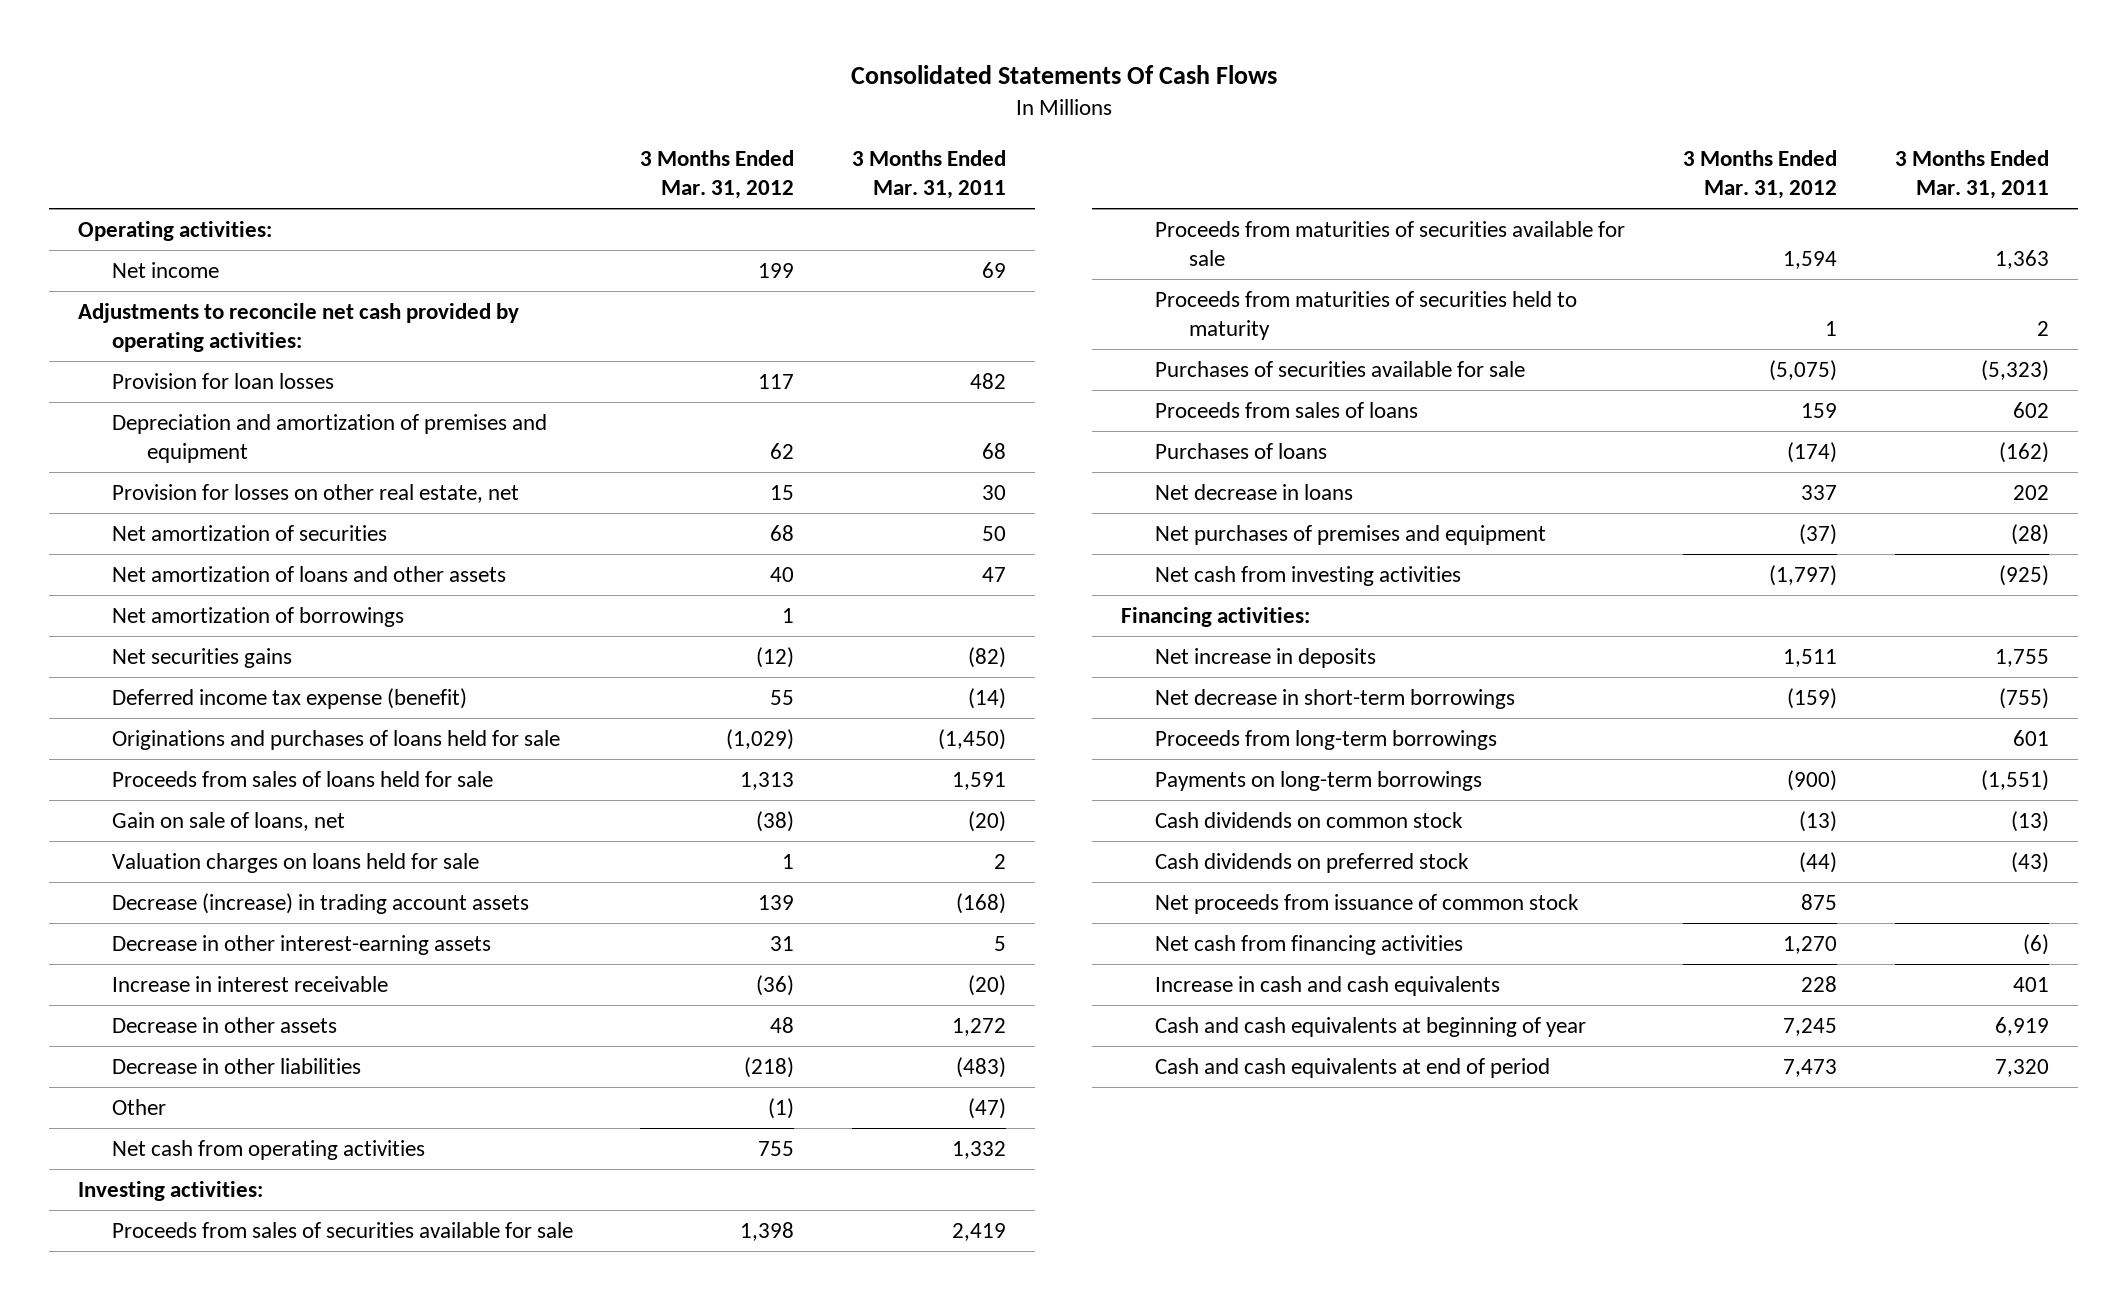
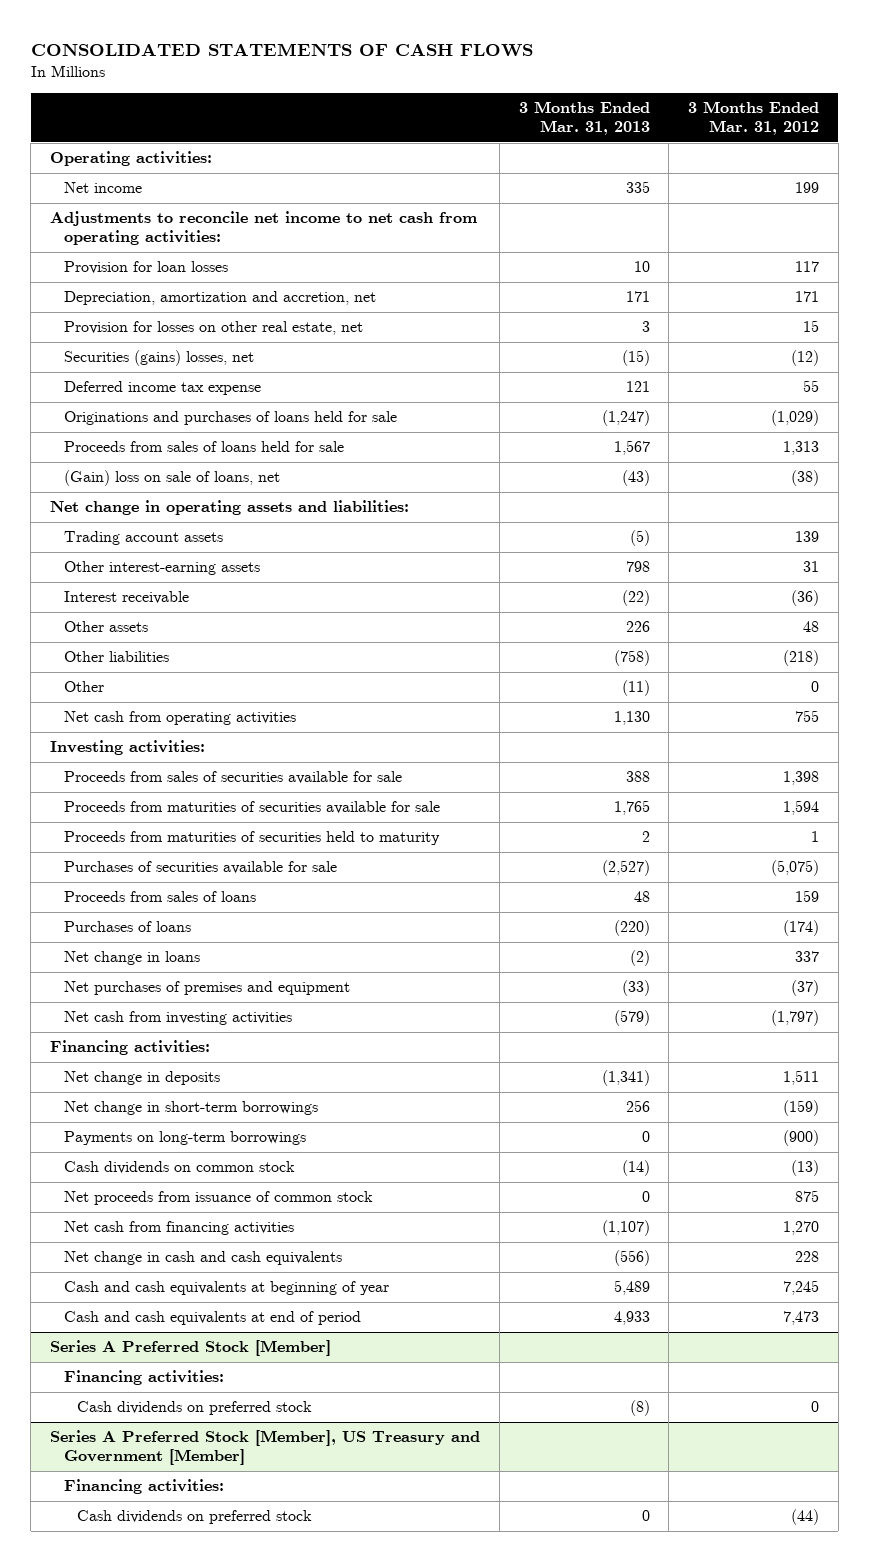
[850,65,1277,85] Consolidated Statements Of Cash Flows -> [30,42,533,57] CONSOLIDATED STATEMENTS OF CASH FLOWS
[852,149,1007,199] 3 Months Ended Mar. 31, 2011 -> none
none -> [518,101,650,136] 3 Months Ended Mar. 31, 2013
[78,303,520,353] Adjustments to reconcile net cash provided by operating activities: -> [50,211,478,246] Adjustments to reconcile net income to net cash from operating activities:
[112,414,548,464] Depreciation and amortization of premises and equipment -> none
none -> [63,291,376,306] Depreciation, amortization and accretion, net
[112,525,388,542] Net amortization of securities -> none
[112,566,507,583] Net amortization of loans and other assets -> none
[112,607,405,628] Net amortization of borrowings -> none
[112,648,293,669] Net securities gains -> [63,350,254,367] Securities (gains) losses, net
[112,688,468,710] Deferred income tax expense (benefit) -> [63,381,261,396] Deferred income tax expense
[112,853,480,874] Valuation charges on loans held for sale -> none
[112,812,346,832] Gain on sale of loans, net -> [63,470,280,487] (Gain) loss on sale of loans, net
none -> [50,500,410,516] Net change in operating assets and liabilities:
[112,893,530,915] Decrease (increase) in trading account assets -> [63,531,223,546] Trading account assets
[112,935,492,956] Decrease in other interest-earning assets -> [63,561,260,576] Other interest-earning assets
[112,976,389,993] Increase in interest receivable -> [63,591,189,605] Interest receivable
[112,1017,338,1034] Decrease in other assets -> [63,621,148,633] Other assets
[112,1058,362,1075] Decrease in other liabilities -> [63,651,169,663] Other liabilities
[768,1098,795,1120] (1) -> [811,681,820,693] 0
[1155,484,1354,501] Net decrease in loans -> [63,951,200,966] Net change in loans
[1155,730,1498,751] Proceeds from long-term borrowings -> none
[1155,648,1377,669] Net increase in deposits -> [63,1071,220,1086] Net change in deposits
[1155,689,1516,710] Net decrease in short-term borrowings -> [63,1101,318,1116] Net change in short-term borrowings
[1155,853,1470,874] Cash dividends on preferred stock -> none
[1155,976,1501,997] Increase in cash and cash equivalents -> [63,1251,342,1266] Net change in cash and cash equivalents
none -> [50,1340,332,1357] Series A Preferred Stock [Member]
none -> [63,1370,224,1386] Financing activities:
none -> [77,1401,313,1416] Cash dividends on preferred stock
none -> [50,1430,481,1466] Series A Preferred Stock [Member], US Treasury and Government [Member]
none -> [63,1479,224,1495] Financing activities:
none -> [77,1510,313,1525] Cash dividends on preferred stock

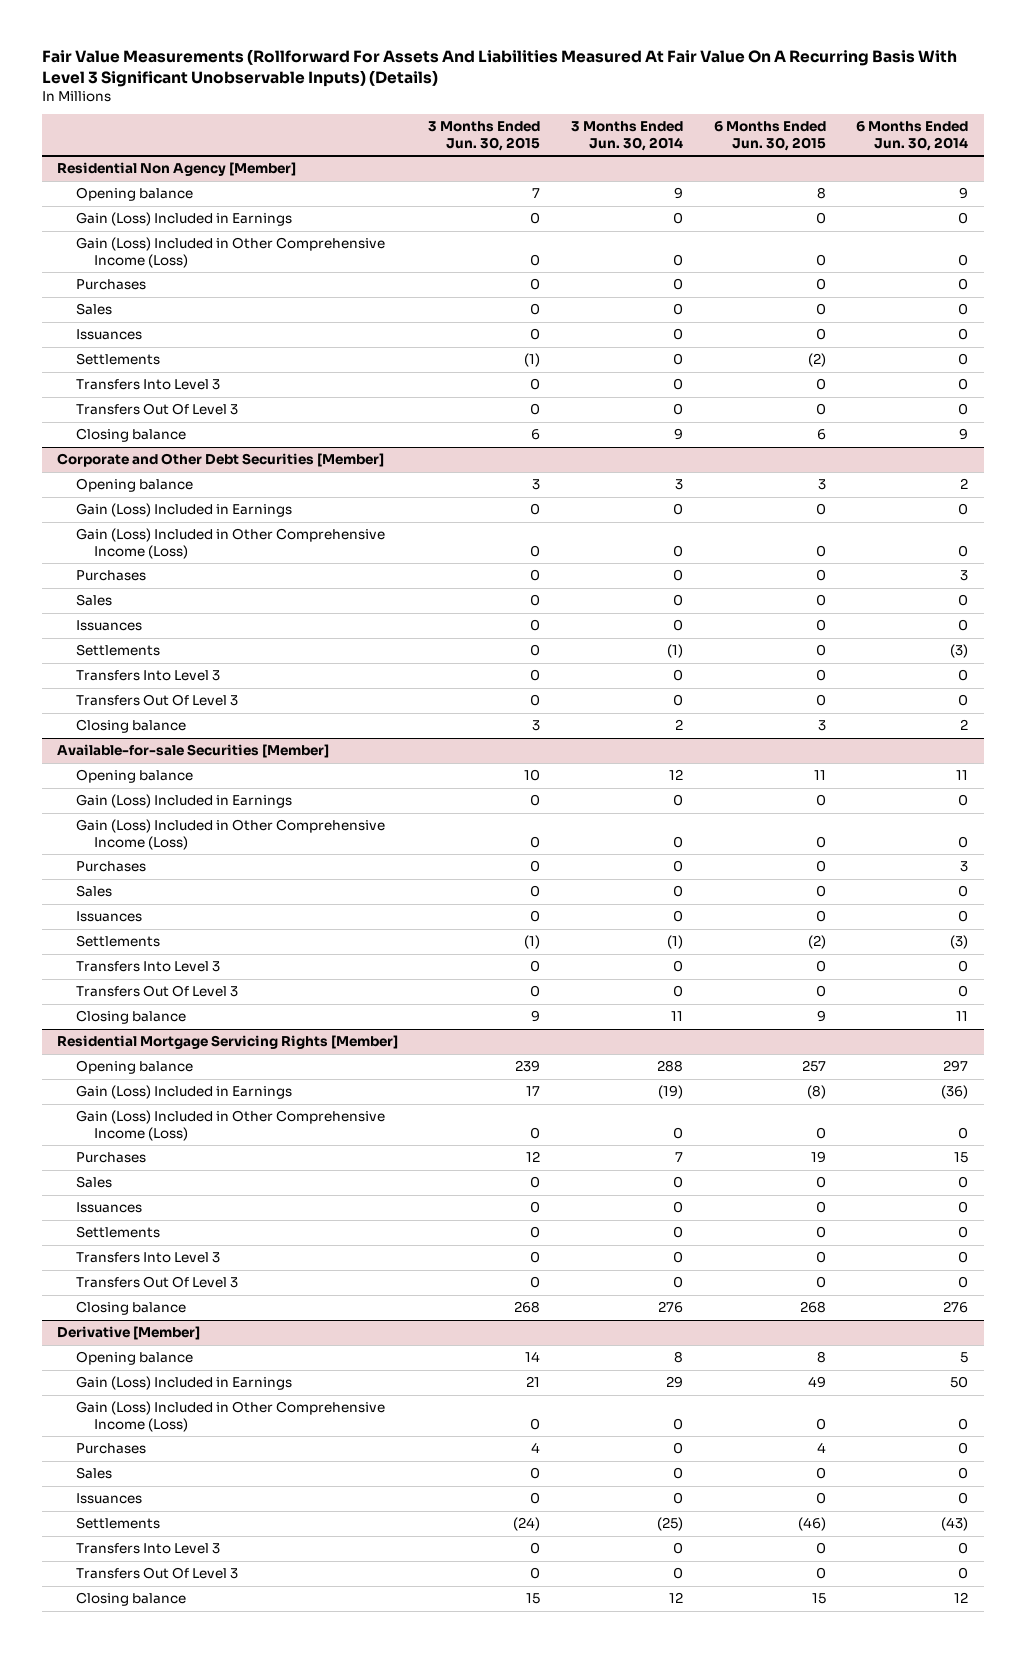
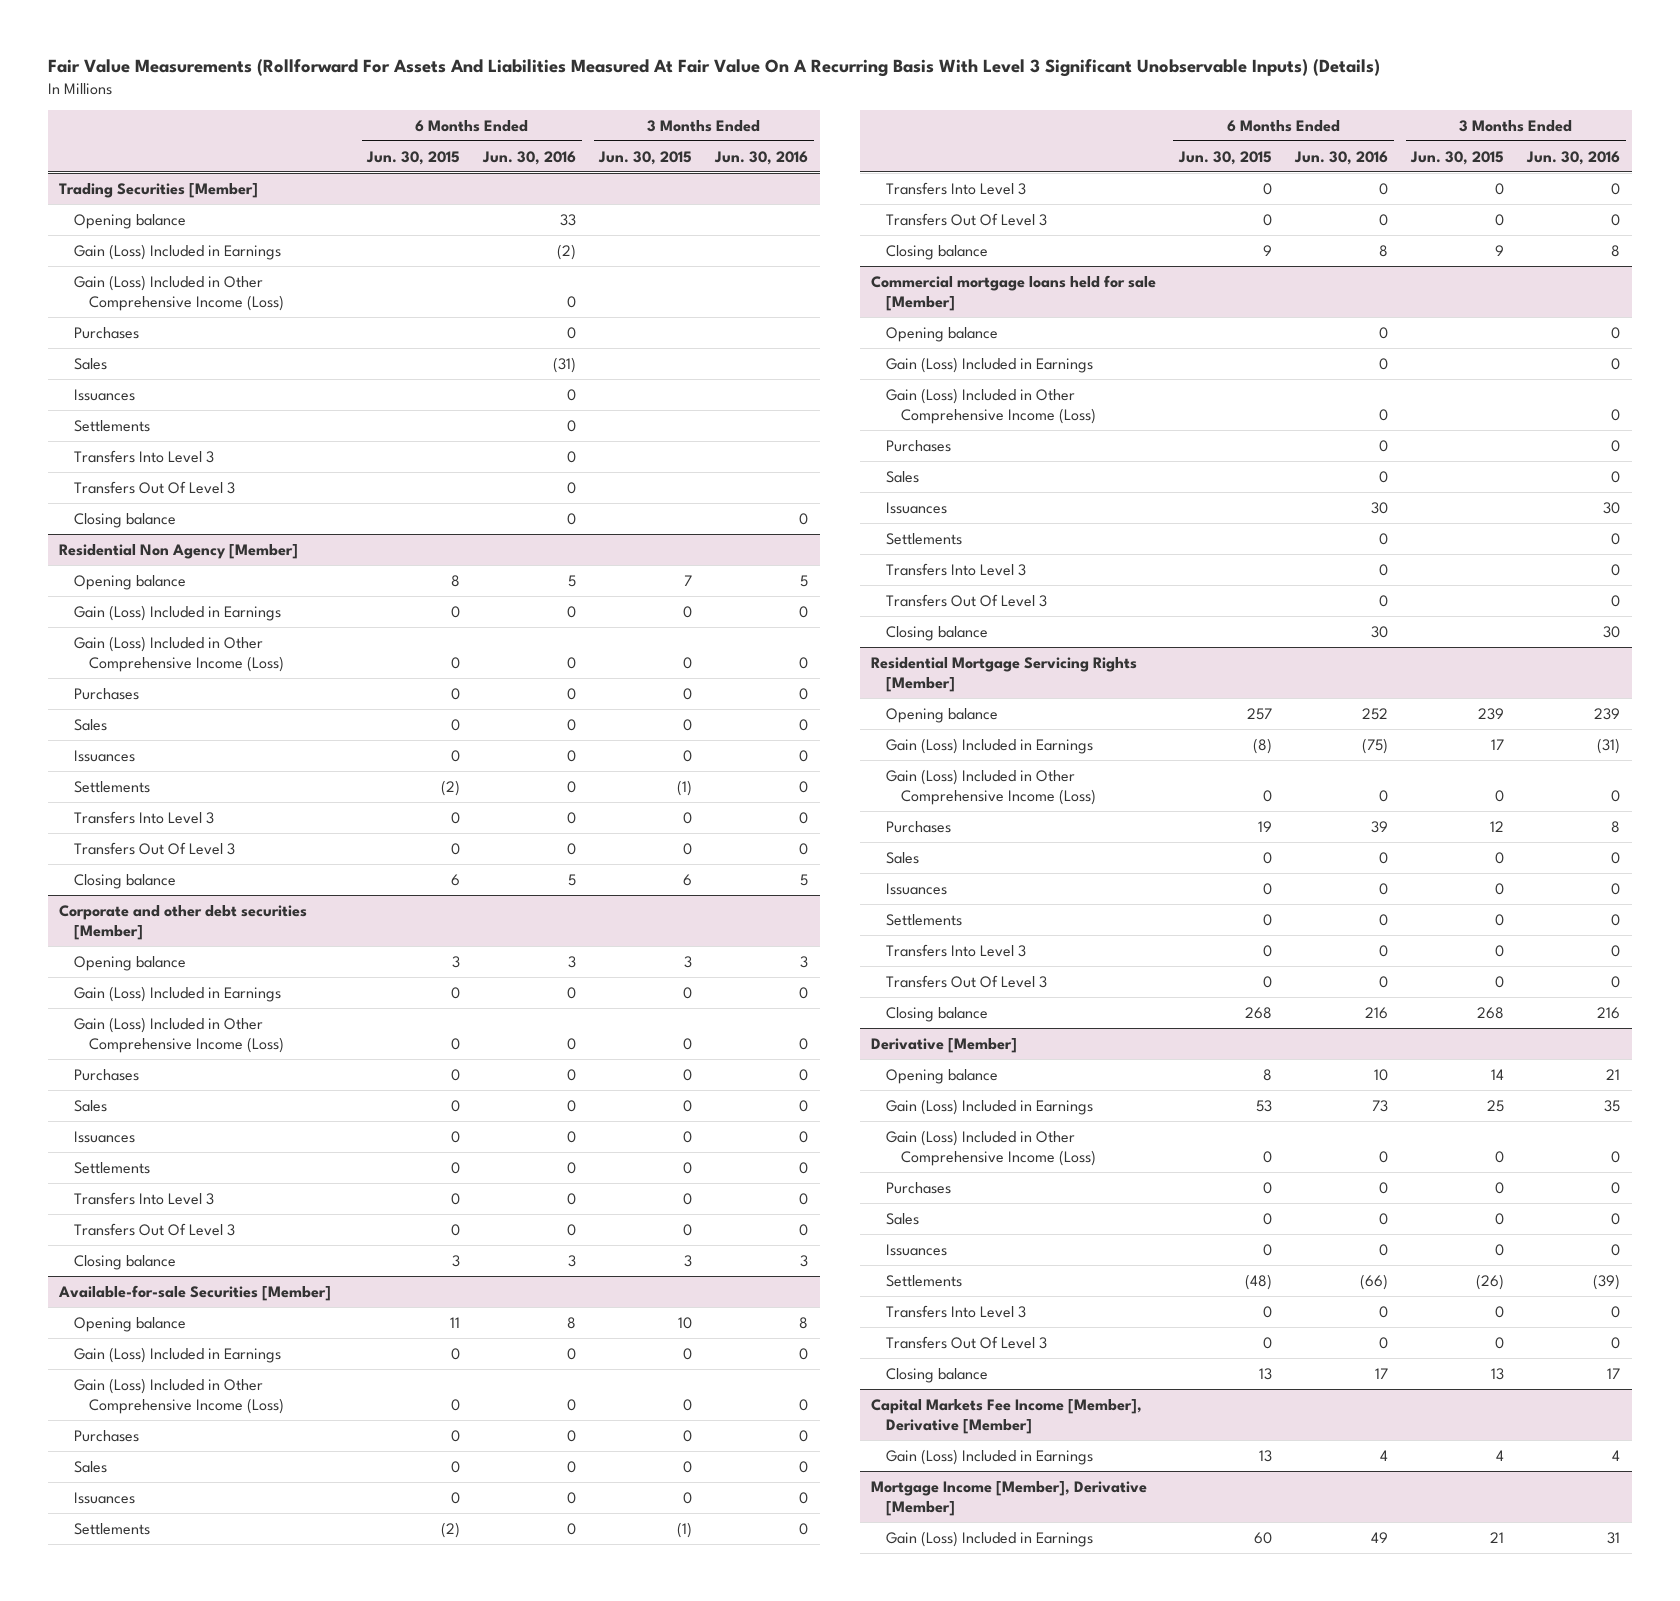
[571,121,684,151] 3 Months Ended Jun. 30, 2014 -> none
[856,121,969,151] 6 Months Ended Jun. 30, 2014 -> none
none -> [482,150,577,165] Jun. 30, 2016
none -> [714,150,809,165] Jun. 30, 2016
none -> [59,182,259,198] Trading Securities [Member]
none -> [74,213,187,229] Opening balance
none -> [74,243,282,260] Gain (Loss) Included in Earnings
none -> [74,274,284,311] Gain (Loss) Included in Other Comprehensive Income (Loss)
none -> [74,326,140,339] Purchases
none -> [74,357,108,370] Sales
none -> [74,388,136,401] Issuances
none -> [74,419,151,432] Settlements
none -> [74,449,215,463] Transfers Into Level 3
none -> [74,480,236,494] Transfers Out Of Level 3
none -> [74,512,177,528] Closing balance
[56,453,384,468] Corporate and Other Debt Securities [Member] -> [59,904,308,940] Corporate and other debt securities [Member]
none -> [871,274,1157,311] Commercial mortgage loans held for sale [Member]
none -> [886,326,999,342] Opening balance
none -> [886,356,1094,373] Gain (Loss) Included in Earnings
none -> [886,387,1096,424] Gain (Loss) Included in Other Comprehensive Income (Loss)
none -> [886,439,952,452] Purchases
none -> [886,470,920,483] Sales
none -> [886,501,948,514] Issuances
none -> [886,532,963,545] Settlements
none -> [886,562,1027,576] Transfers Into Level 3
none -> [886,593,1048,607] Transfers Out Of Level 3
none -> [886,625,989,641] Closing balance
[526,1376,541,1388] 21 -> [1487,1099,1505,1112] 25
[807,1376,826,1389] 49 -> [1256,1099,1273,1112] 53
[531,1442,541,1454] 4 -> [1495,1181,1505,1194] 0
[816,1442,826,1454] 4 -> [1263,1181,1273,1194] 0
[513,1517,541,1532] (24) -> [1476,1273,1505,1290] (26)
[797,1517,826,1532] (46) -> [1245,1273,1273,1290] (48)
[526,1593,541,1605] 15 -> [1491,1367,1505,1380] 13
[811,1593,826,1605] 15 -> [1259,1367,1273,1380] 13
none -> [871,1398,1143,1434] Capital Markets Fee Income [Member], Derivative [Member]
none -> [886,1448,1094,1465] Gain (Loss) Included in Earnings
none -> [871,1480,1148,1516] Mortgage Income [Member], Derivative [Member]
none -> [886,1530,1094,1547] Gain (Loss) Included in Earnings

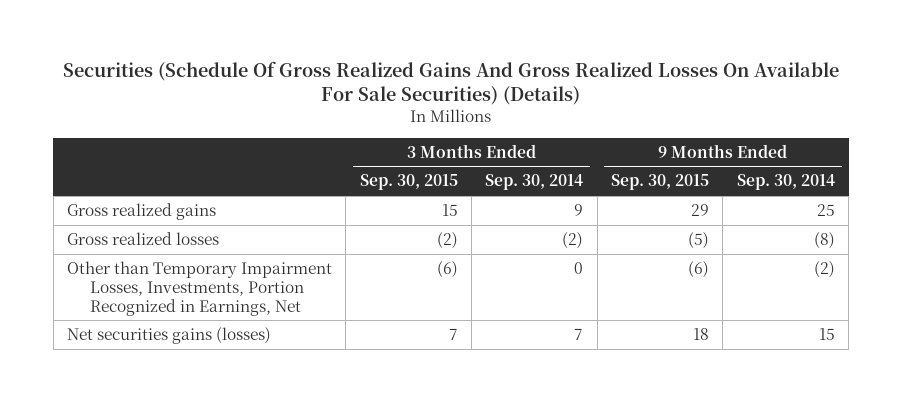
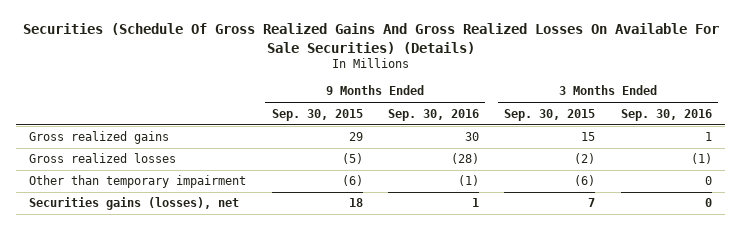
[485,174,584,191] Sep. 30, 2014 -> none
[736,174,835,191] Sep. 30, 2014 -> none
none -> [388,108,480,121] Sep. 30, 2016
none -> [620,108,712,121] Sep. 30, 2016
[67,261,333,316] Other than Temporary Impairment Losses, Investments, Portion Recognized in Earnings, Net -> [29,175,247,189] Other than temporary impairment
[67,327,272,345] Net securities gains (losses) -> [29,197,240,211] Securities gains (losses), net

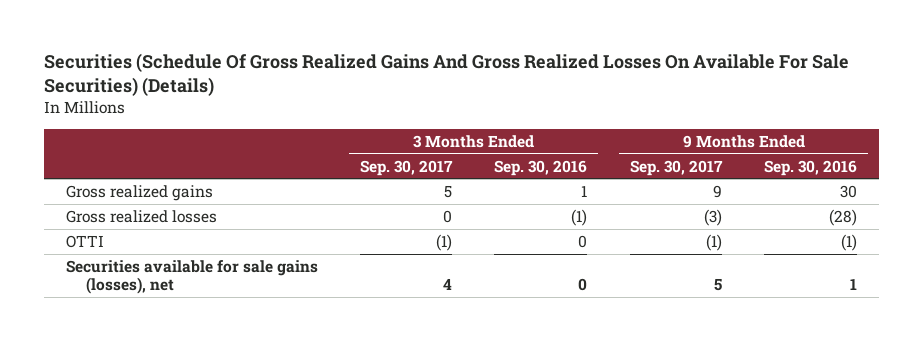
[271,108,363,121] Sep. 30, 2015 -> none
[504,108,596,121] Sep. 30, 2015 -> none
none -> [360,159,454,176] Sep. 30, 2017
none -> [629,159,723,176] Sep. 30, 2017
[29,175,247,189] Other than temporary impairment -> [65,234,104,248] OTTI
[29,197,240,211] Securities gains (losses), net -> [65,259,318,295] Securities available for sale gains (losses), net

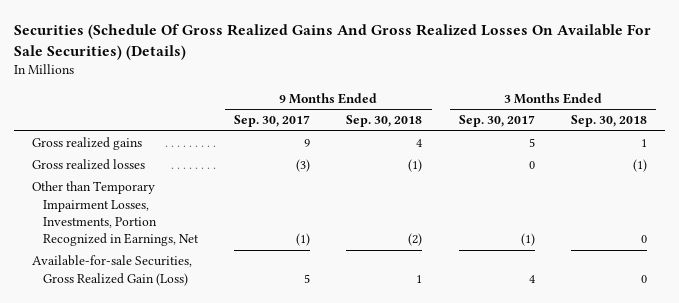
[494,159,588,176] Sep. 30, 2016 -> none
[764,159,858,176] Sep. 30, 2016 -> none
none -> [346,115,423,128] Sep. 30, 2018
none -> [571,115,648,128] Sep. 30, 2018
[65,234,104,248] OTTI -> [31,181,199,247] Other than Temporary Impairment Losses, Investments, Portion Recognized in Earnings, Net
[65,259,318,295] Securities available for sale gains (losses), net -> [31,255,192,286] Available-for-sale Securities, Gross Realized Gain (Loss)

